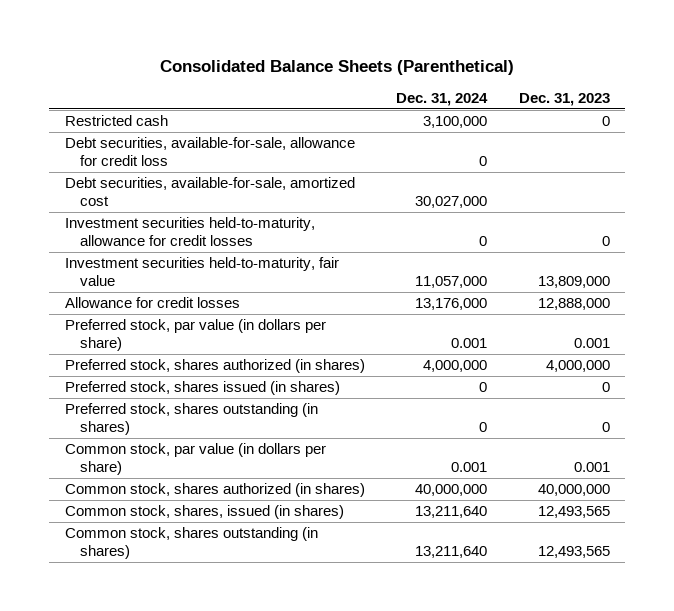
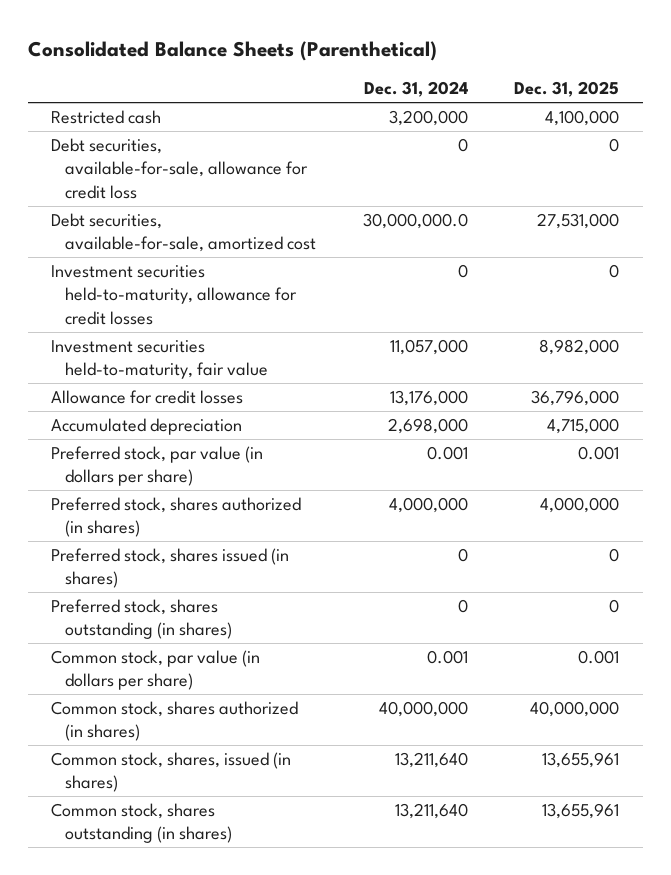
[518,92,610,106] Dec. 31, 2023 -> none
none -> [514,80,620,97] Dec. 31, 2025
[423,116,488,129] 3,100,000 -> [388,110,468,127] 3,200,000
[415,196,488,209] 30,027,000 -> [362,213,468,230] 30,000,000.0
none -> [51,418,243,436] Accumulated depreciation

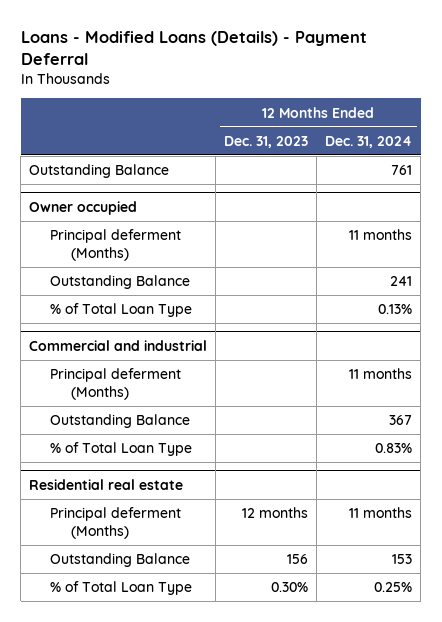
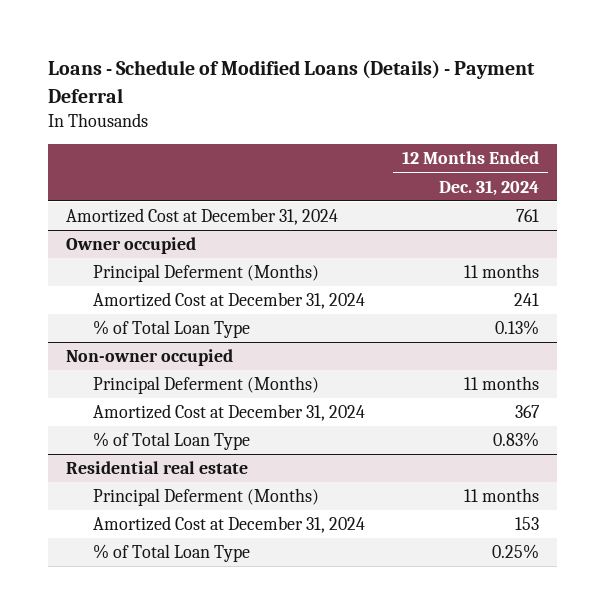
[20,30,367,66] Loans - Modified Loans (Details) - Payment Deferral -> [48,60,536,103] Loans - Schedule of Modified Loans (Details) - Payment Deferral
[224,135,309,148] Dec. 31, 2023 -> none
[29,164,170,179] Outstanding Balance -> [66,208,339,226] Amortized Cost at December 31, 2024
[50,229,182,261] Principal deferment (Months) -> [93,264,320,283] Principal Deferment (Months)
[50,275,191,290] Outstanding Balance -> [93,292,366,310] Amortized Cost at December 31, 2024
[29,339,208,351] Commercial and industrial -> none
none -> [66,349,234,367] Non-owner occupied
[50,368,182,400] Principal deferment (Months) -> [93,376,320,395] Principal Deferment (Months)
[50,414,191,429] Outstanding Balance -> [93,404,366,422] Amortized Cost at December 31, 2024
[50,507,182,539] Principal deferment (Months) -> [93,488,320,507] Principal Deferment (Months)
[50,553,191,568] Outstanding Balance -> [93,516,366,534] Amortized Cost at December 31, 2024

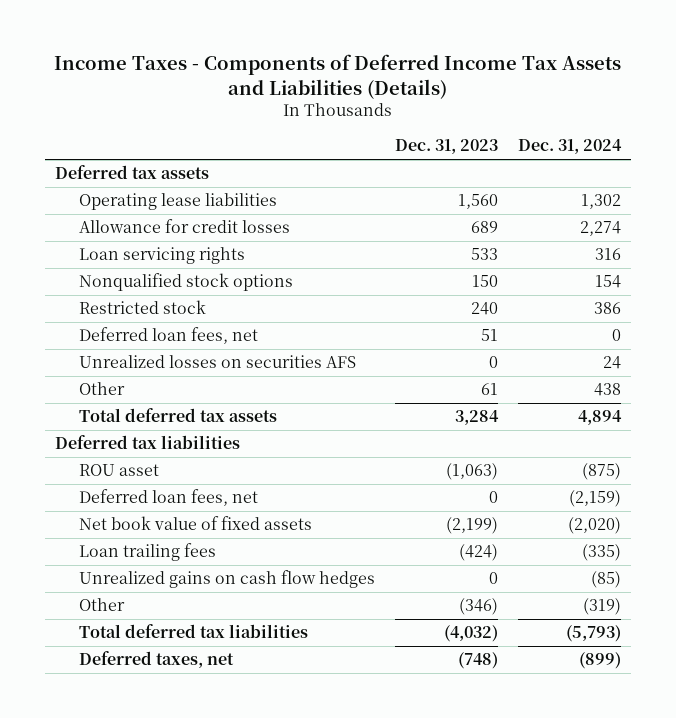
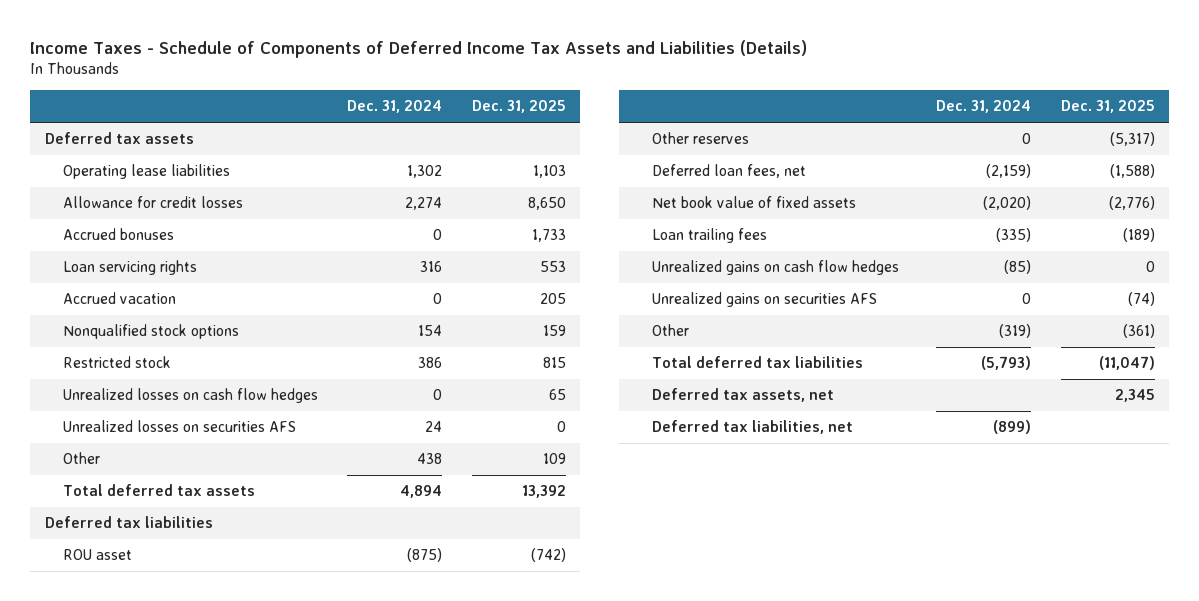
[54,54,622,99] Income Taxes - Components of Deferred Income Tax Assets and Liabilities (Details) -> [29,39,807,58] Income Taxes - Schedule of Components of Deferred Income Tax Assets and Liabilities (Details)
[395,139,499,155] Dec. 31, 2023 -> none
none -> [471,100,566,114] Dec. 31, 2025
none -> [63,228,175,241] Accrued bonuses
none -> [63,292,177,305] Accrued vacation
[79,327,259,345] Deferred loan fees, net -> none
none -> [63,388,319,404] Unrealized losses on cash flow hedges
none -> [652,132,750,145] Other reserves
none -> [652,292,878,308] Unrealized gains on securities AFS
none -> [652,388,835,403] Deferred tax assets, net
[79,651,235,669] Deferred taxes, net -> [652,420,854,435] Deferred tax liabilities, net

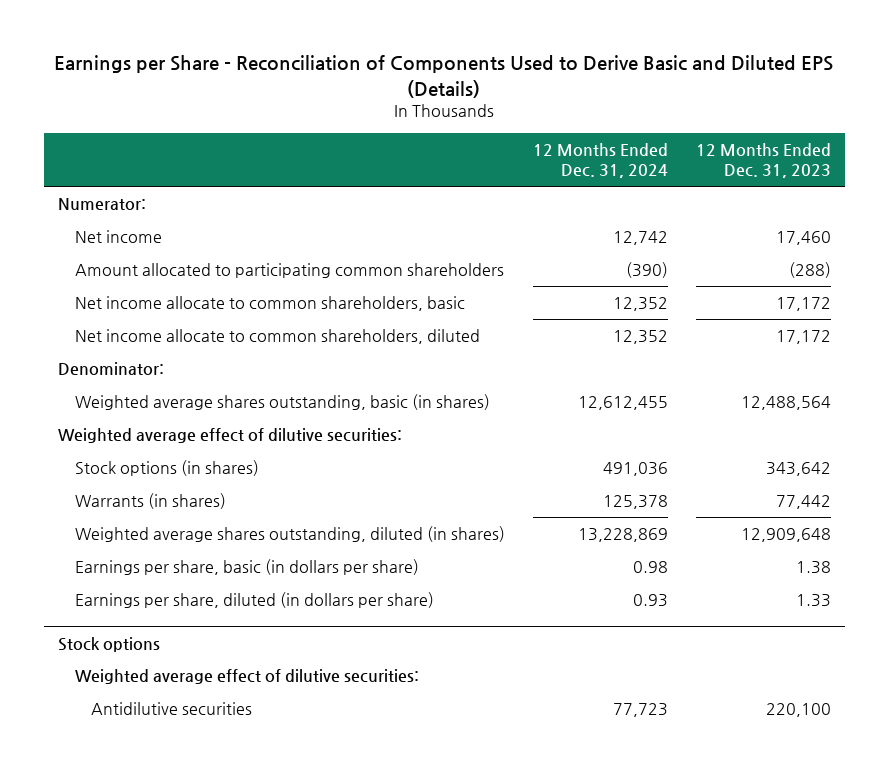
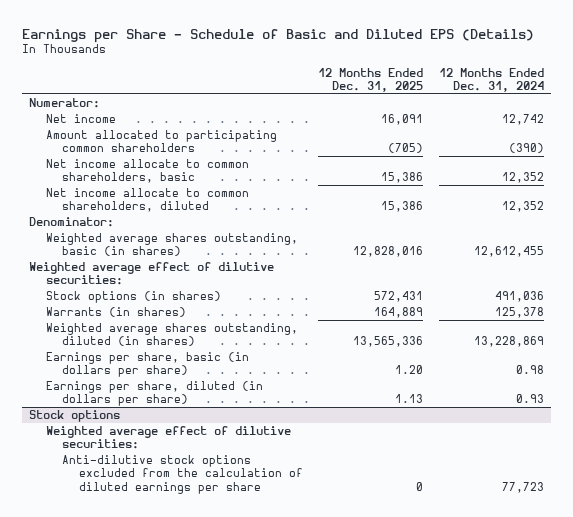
[54,55,834,98] Earnings per Share - Reconciliation of Components Used to Derive Basic and Diluted EPS (Details) -> [21,28,534,43] Earnings per Share - Schedule of Basic and Diluted EPS (Details)
[695,142,831,179] 12 Months Ended Dec. 31, 2023 -> none
none -> [318,67,424,92] 12 Months Ended Dec. 31, 2025
[90,702,252,716] Antidilutive securities -> [62,455,303,494] Anti-dilutive stock options excluded from the calculation of diluted earnings per share

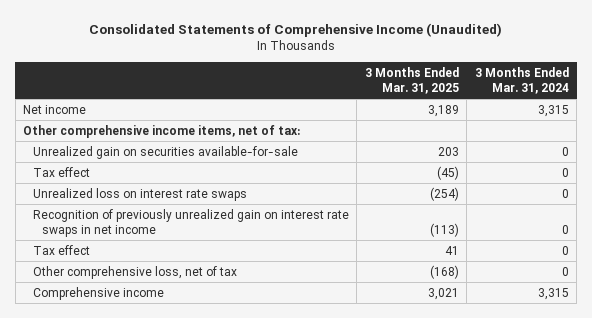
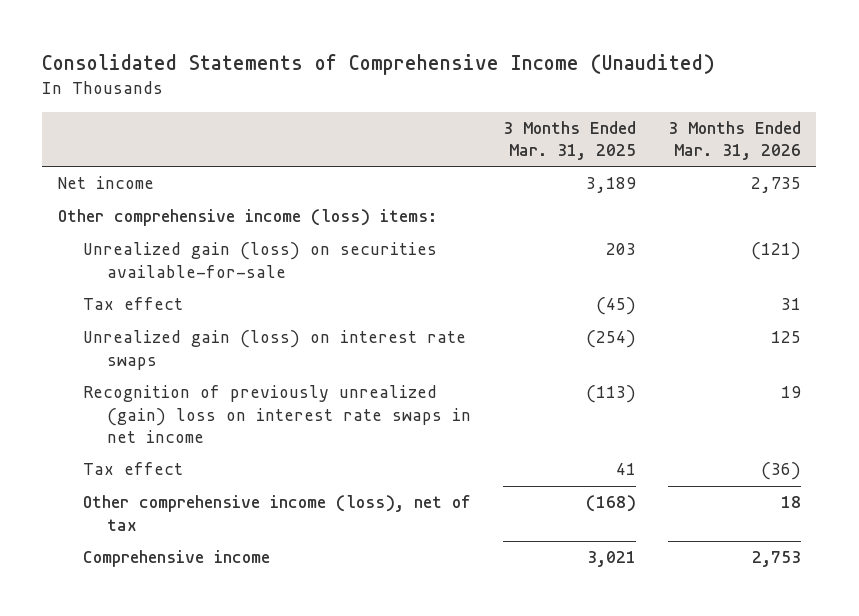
[474,66,569,94] 3 Months Ended Mar. 31, 2024 -> none
none -> [667,120,801,161] 3 Months Ended Mar. 31, 2026
[23,124,301,138] Other comprehensive income items, net of tax: -> [58,209,438,227] Other comprehensive income (loss) items:
[32,145,298,159] Unrealized gain on securities available-for-sale -> [82,242,437,278] Unrealized gain (loss) on securities available-for-sale
[32,187,247,201] Unrealized loss on interest rate swaps -> [82,330,466,370] Unrealized gain (loss) on interest rate swaps
[32,208,349,237] Recognition of previously unrealized gain on interest rate swaps in net income -> [82,385,472,443] Recognition of previously unrealized (gain) loss on interest rate swaps in net income
[32,265,237,279] Other comprehensive loss, net of tax -> [82,495,471,531] Other comprehensive income (loss), net of tax

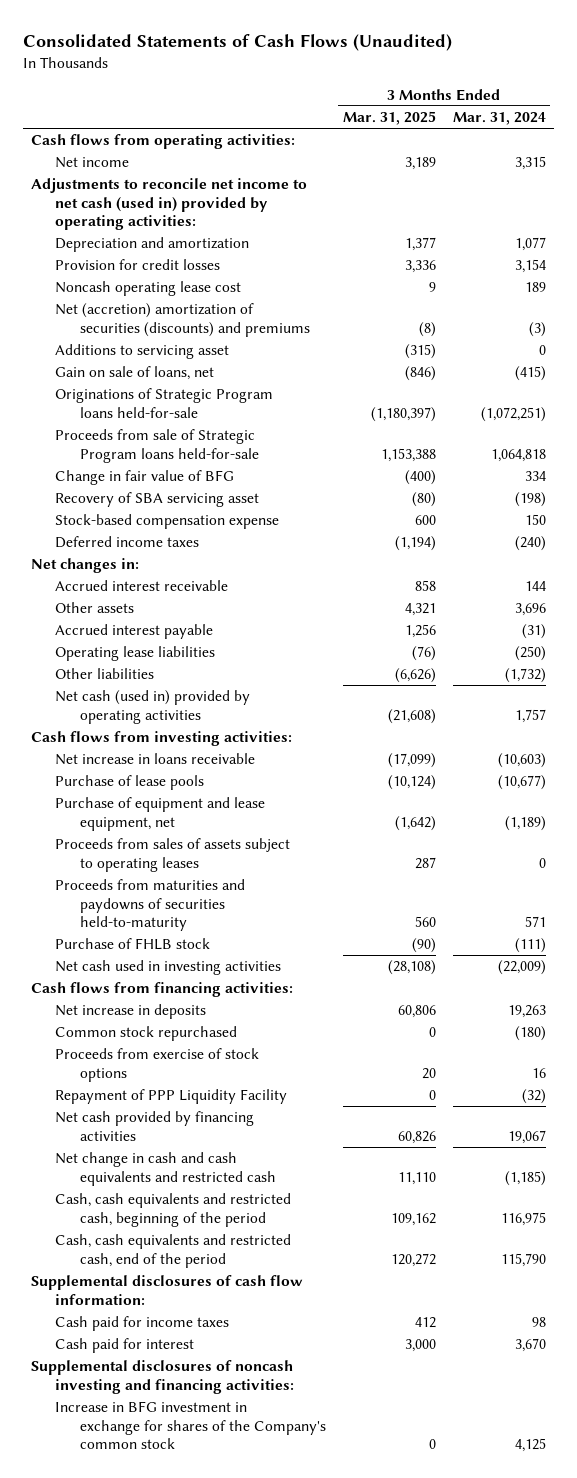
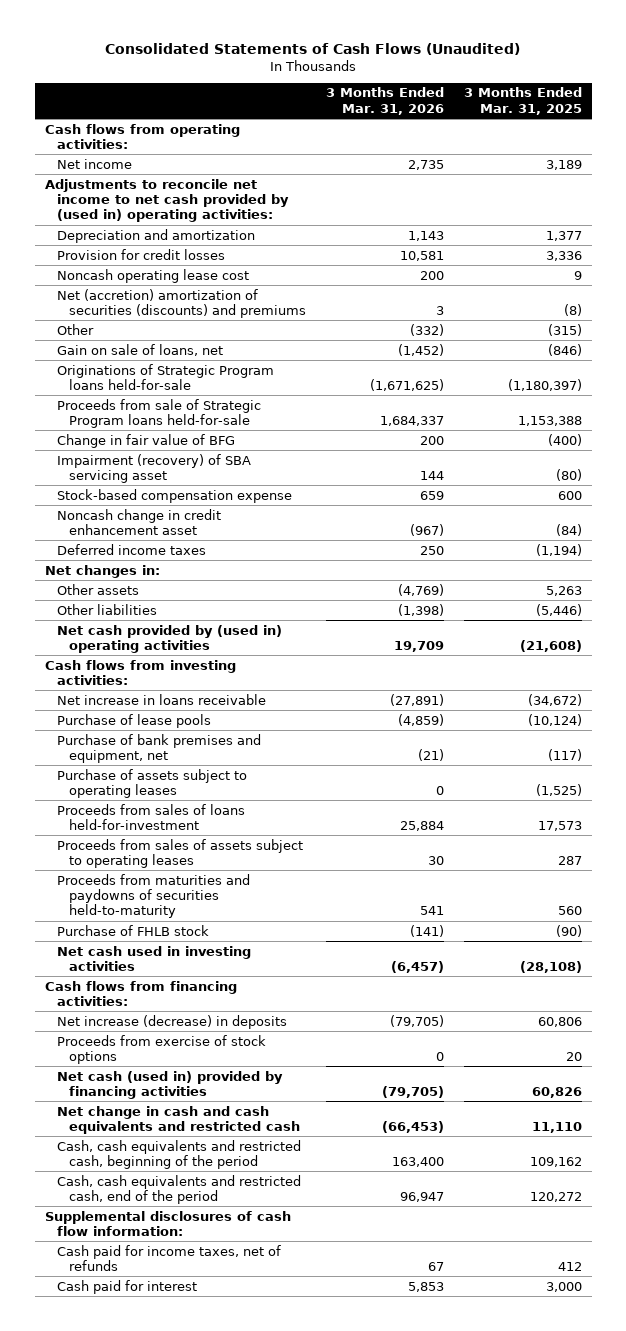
[452,112,546,126] Mar. 31, 2024 -> none
none -> [325,87,444,115] 3 Months Ended Mar. 31, 2026
[31,178,308,230] Adjustments to reconcile net income to net cash (used in) provided by operating activities: -> [44,178,289,223] Adjustments to reconcile net income to net cash provided by (used in) operating activities:
[55,344,230,360] Additions to servicing asset -> [56,323,94,335] Other
[55,492,260,508] Recovery of SBA servicing asset -> [56,453,251,483] Impairment (recovery) of SBA servicing asset
none -> [56,508,221,535] Noncash change in credit enhancement asset
[55,580,229,592] Accrued interest receivable -> none
[55,624,214,640] Accrued interest payable -> none
[55,646,216,662] Operating lease liabilities -> none
[404,603,436,617] 4,321 -> [545,585,582,596] 5,263
[394,668,436,684] (6,626) -> [535,603,582,616] (5,446)
[55,690,251,724] Net cash (used in) provided by operating activities -> [56,624,282,653] Net cash provided by (used in) operating activities
[387,753,436,769] (17,099) -> [527,693,582,706] (34,672)
[55,797,266,831] Purchase of equipment and lease equipment, net -> [56,733,261,763] Purchase of bank premises and equipment, net
[394,815,436,831] (1,642) -> [547,748,582,761] (117)
none -> [56,768,247,798] Purchase of assets subject to operating leases
none -> [56,803,245,830] Proceeds from sales of loans held-for-investment
[55,1026,238,1042] Common stock repurchased -> none
[55,1004,207,1020] Net increase in deposits -> [56,1014,287,1029] Net increase (decrease) in deposits
[55,1089,288,1105] Repayment of PPP Liquidity Facility -> none
[55,1111,255,1141] Net cash provided by financing activities -> [56,1070,283,1099] Net cash (used in) provided by financing activities
[55,1316,230,1332] Cash paid for income taxes -> [56,1244,281,1271] Cash paid for income taxes, net of refunds
[31,1360,295,1394] Supplemental disclosures of noncash investing and financing activities: -> none
[55,1401,326,1449] Increase in BFG investment in exchange for shares of the Company's common stock -> none

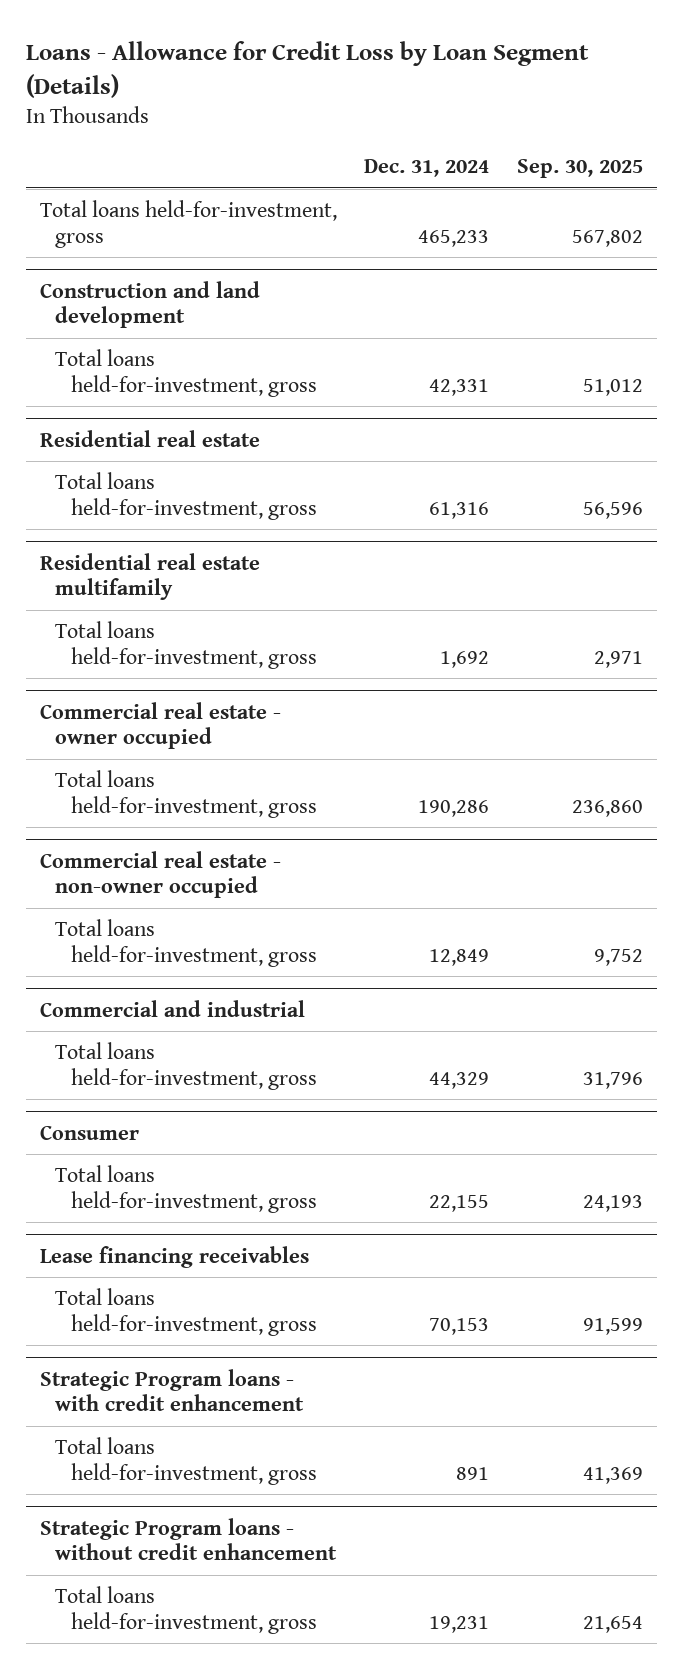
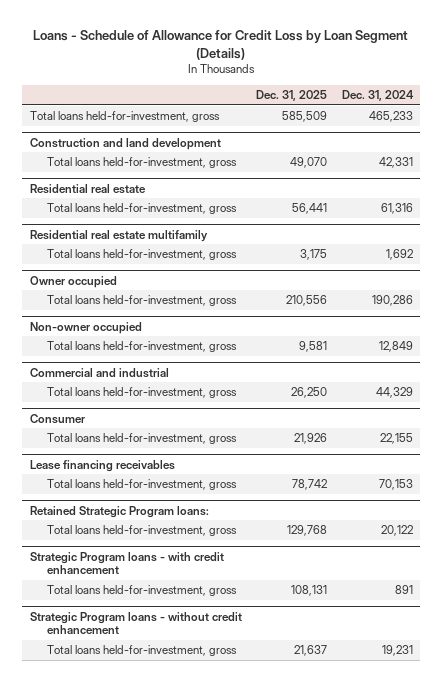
[25,40,589,98] Loans - Allowance for Credit Loss by Loan Segment (Details) -> [33,29,409,60] Loans - Schedule of Allowance for Credit Loss by Loan Segment (Details)
[517,159,644,179] Sep. 30, 2025 -> none
none -> [256,89,328,101] Dec. 31, 2025
[39,701,281,750] Commercial real estate - owner occupied -> [29,275,117,288] Owner occupied
[39,850,281,899] Commercial real estate - non-owner occupied -> [29,321,142,334] Non-owner occupied
none -> [29,505,209,518] Retained Strategic Program loans:
none -> [47,525,238,537] Total loans held-for-investment, gross

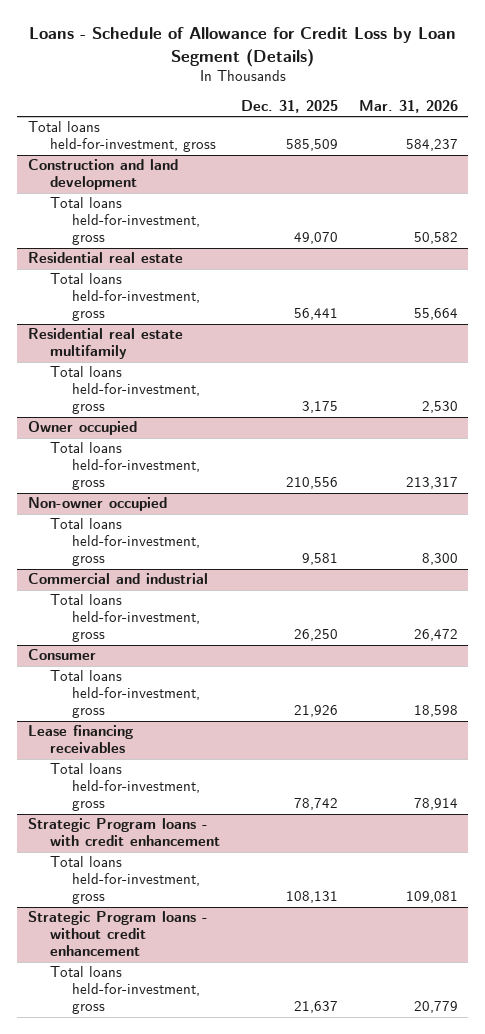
[342,89,415,101] Dec. 31, 2024 -> none
none -> [358,99,458,113] Mar. 31, 2026
[29,505,209,518] Retained Strategic Program loans: -> none
[47,525,238,537] Total loans held-for-investment, gross -> none

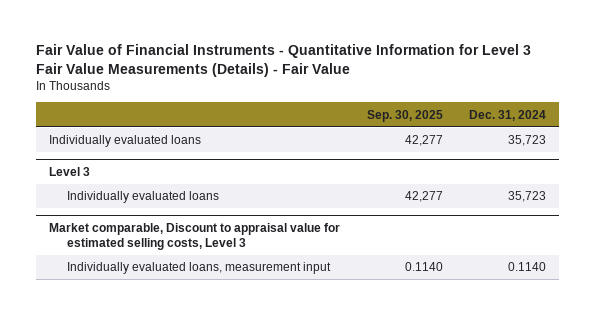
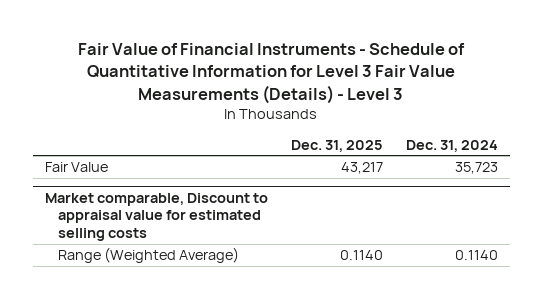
[36,44,532,77] Fair Value of Financial Instruments - Quantitative Information for Level 3 Fair Value Measurements (Details) - Fair Value -> [78,43,466,104] Fair Value of Financial Instruments - Schedule of Quantitative Information for Level 3 Fair Value Measurements (Details) - Level 3
[366,109,443,122] Sep. 30, 2025 -> none
none -> [290,139,383,152] Dec. 31, 2025
[49,166,91,176] Level 3 -> none
[67,191,220,204] Individually evaluated loans -> none
[49,135,202,148] Individually evaluated loans -> [44,162,108,173] Fair Value
[49,222,341,250] Market comparable, Discount to appraisal value for estimated selling costs, Level 3 -> [44,192,268,241] Market comparable, Discount to appraisal value for estimated selling costs
[67,262,332,275] Individually evaluated loans, measurement input -> [58,247,240,264] Range (Weighted Average)

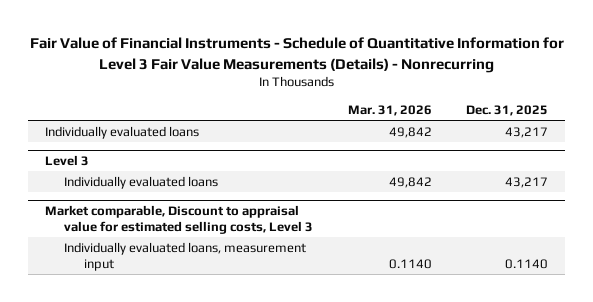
[78,43,466,104] Fair Value of Financial Instruments - Schedule of Quantitative Information for Level 3 Fair Value Measurements (Details) - Level 3 -> [29,37,564,73] Fair Value of Financial Instruments - Schedule of Quantitative Information for Level 3 Fair Value Measurements (Details) - Nonrecurring
[406,139,499,152] Dec. 31, 2024 -> none
none -> [347,105,432,117] Mar. 31, 2026
[44,162,108,173] Fair Value -> [44,125,199,139] Individually evaluated loans
none -> [44,154,89,166] Level 3
none -> [64,175,219,189] Individually evaluated loans
[44,192,268,241] Market comparable, Discount to appraisal value for estimated selling costs -> [44,204,314,234] Market comparable, Discount to appraisal value for estimated selling costs, Level 3
[58,247,240,264] Range (Weighted Average) -> [64,241,307,271] Individually evaluated loans, measurement input

